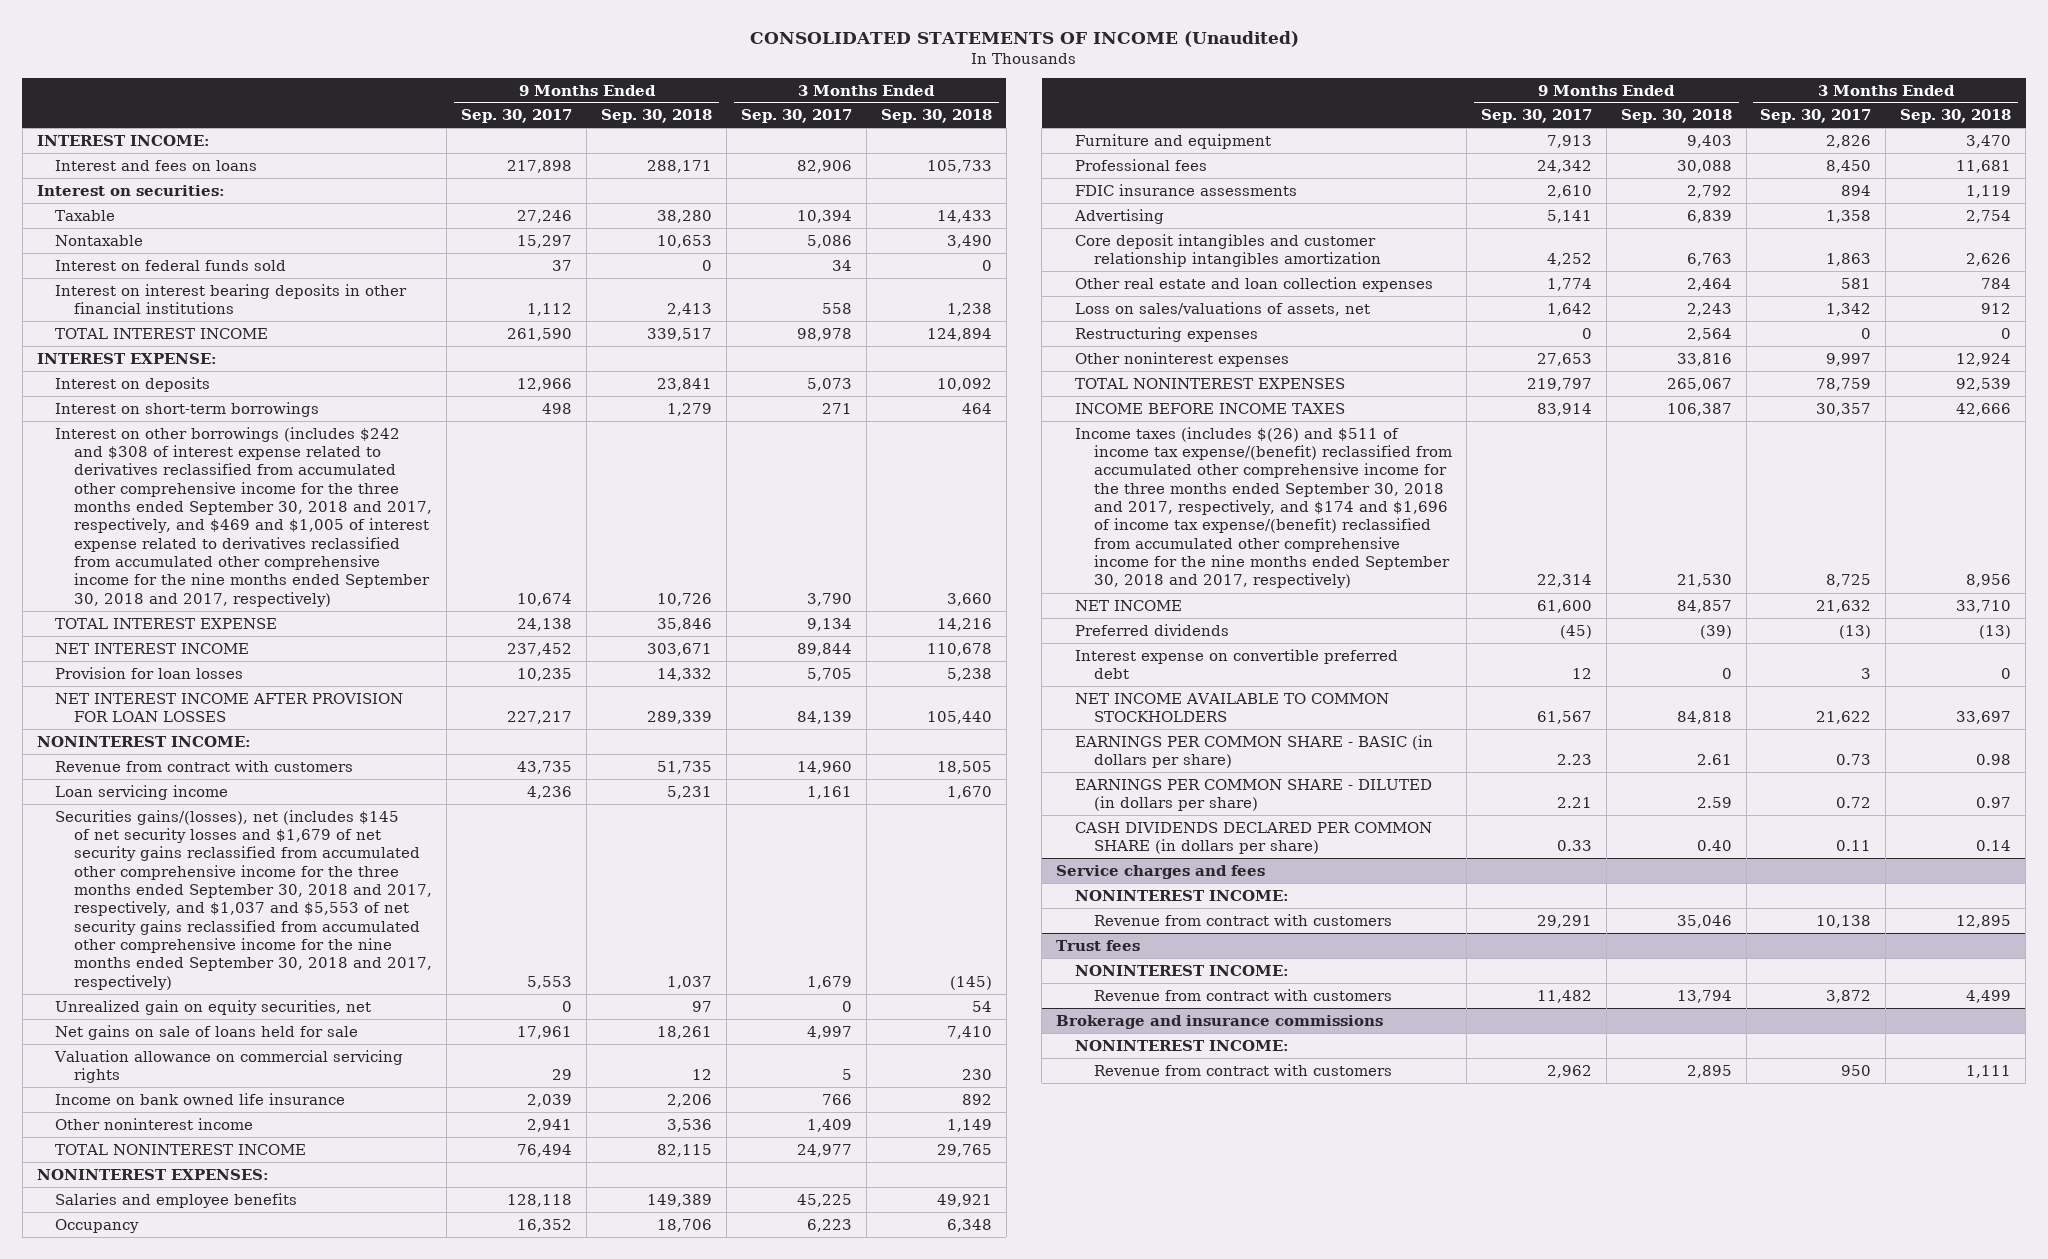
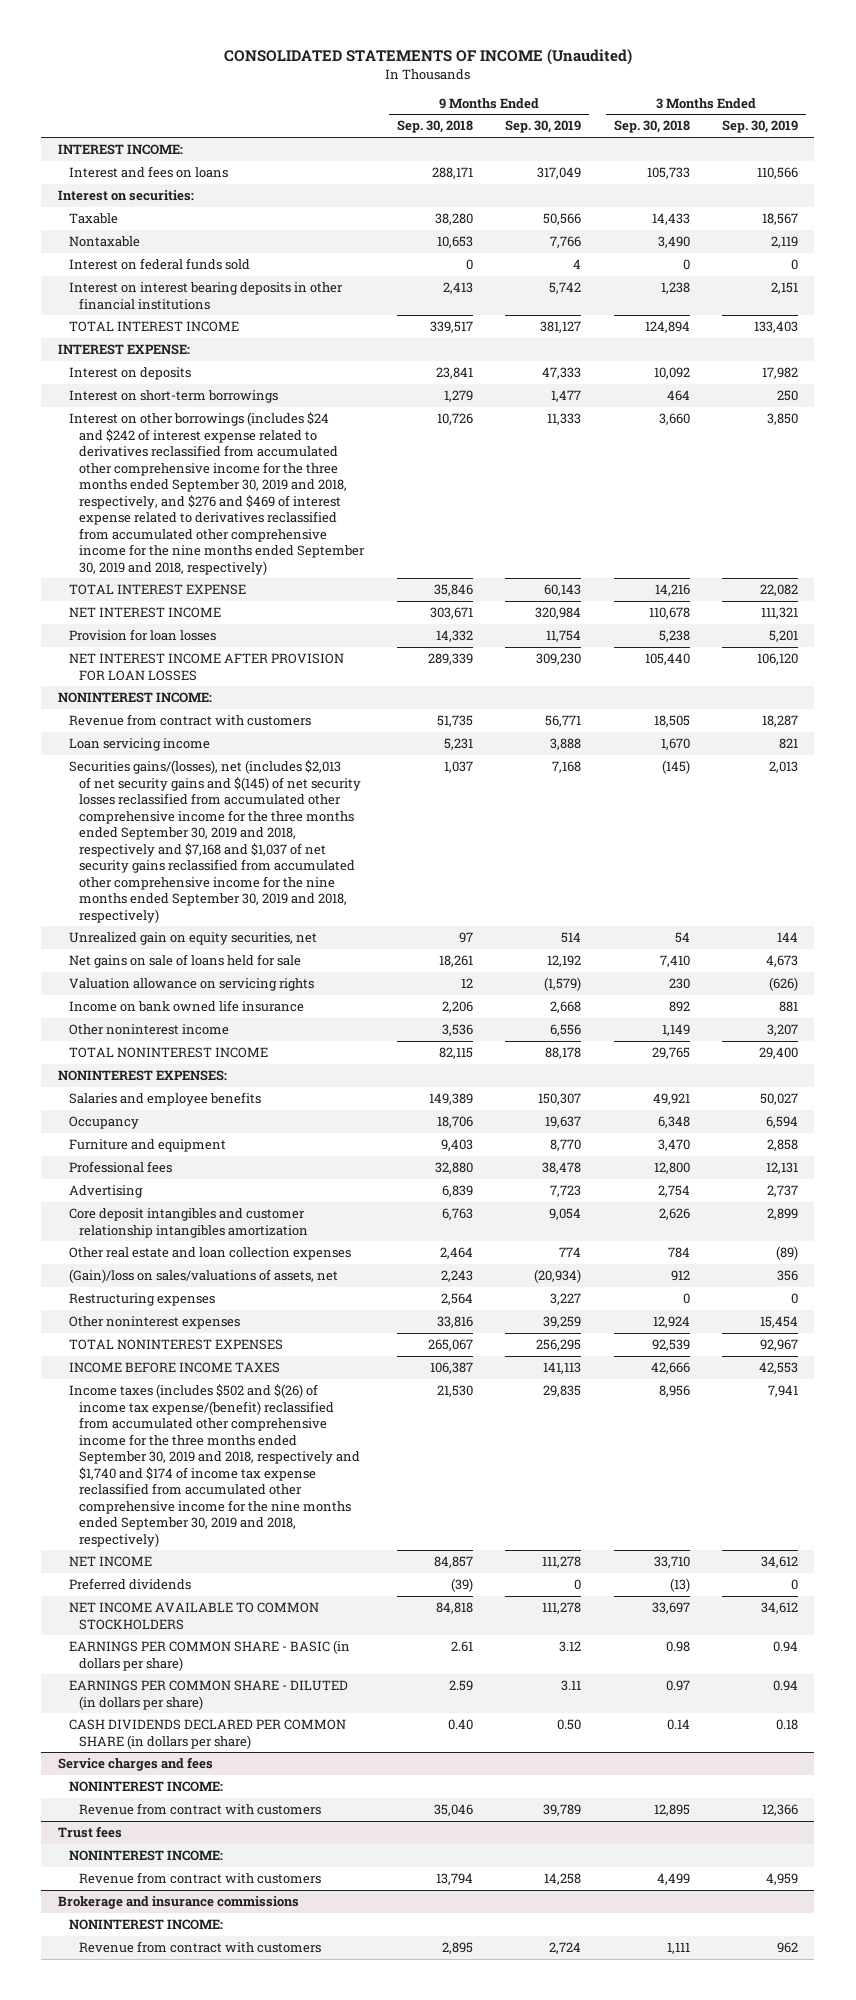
[461,109,573,124] Sep. 30, 2017 -> none
[740,109,852,124] Sep. 30, 2017 -> none
none -> [505,120,582,134] Sep. 30, 2019
none -> [722,120,799,134] Sep. 30, 2019
[55,426,433,607] Interest on other borrowings (includes $242 and $308 of interest expense related to derivatives reclassified from accumulated other comprehensive income for the three months ended September 30, 2018 and 2017, respectively, and $469 and $1,005 of interest expense related to derivatives reclassified from accumulated other comprehensive income for the nine months ended September 30, 2018 and 2017, respectively) -> [68,412,366,575] Interest on other borrowings (includes $24 and $242 of interest expense related to derivatives reclassified from accumulated other comprehensive income for the three months ended September 30, 2019 and 2018, respectively, and $276 and $469 of interest expense related to derivatives reclassified from accumulated other comprehensive income for the nine months ended September 30, 2019 and 2018, respectively)
[55,809,433,990] Securities gains/(losses), net (includes $145 of net security losses and $1,679 of net security gains reclassified from accumulated other comprehensive income for the three months ended September 30, 2018 and 2017, respectively, and $1,037 and $5,553 of net security gains reclassified from accumulated other comprehensive income for the nine months ended September 30, 2018 and 2017, respectively) -> [68,760,362,923] Securities gains/(losses), net (includes $2,013 of net security gains and $(145) of net security losses reclassified from accumulated other comprehensive income for the three months ended September 30, 2019 and 2018, respectively and $7,168 and $1,037 of net security gains reclassified from accumulated other comprehensive income for the nine months ended September 30, 2019 and 2018, respectively)
[54,1049,404,1083] Valuation allowance on commercial servicing rights -> [68,978,314,992] Valuation allowance on servicing rights
[1075,183,1298,196] FDIC insurance assessments -> none
[1676,159,1732,173] 30,088 -> [434,1162,473,1175] 32,880
[1956,159,2012,173] 11,681 -> [653,1162,690,1175] 12,800
[1075,301,1371,316] Loss on sales/valuations of assets, net -> [68,1269,338,1284] (Gain)/loss on sales/valuations of assets, net
[1075,426,1453,589] Income taxes (includes $(26) and $511 of income tax expense/(benefit) reclassified from accumulated other comprehensive income for the three months ended September 30, 2018 and 2017, respectively, and $174 and $1,696 of income tax expense/(benefit) reclassified from accumulated other comprehensive income for the nine months ended September 30, 2018 and 2017, respectively) -> [68,1384,361,1547] Income taxes (includes $502 and $(26) of income tax expense/(benefit) reclassified from accumulated other comprehensive income for the three months ended September 30, 2019 and 2018, respectively and $1,740 and $174 of income tax expense reclassified from accumulated other comprehensive income for the nine months ended September 30, 2019 and 2018, respectively)
[1075,648,1399,679] Interest expense on convertible preferred debt -> none

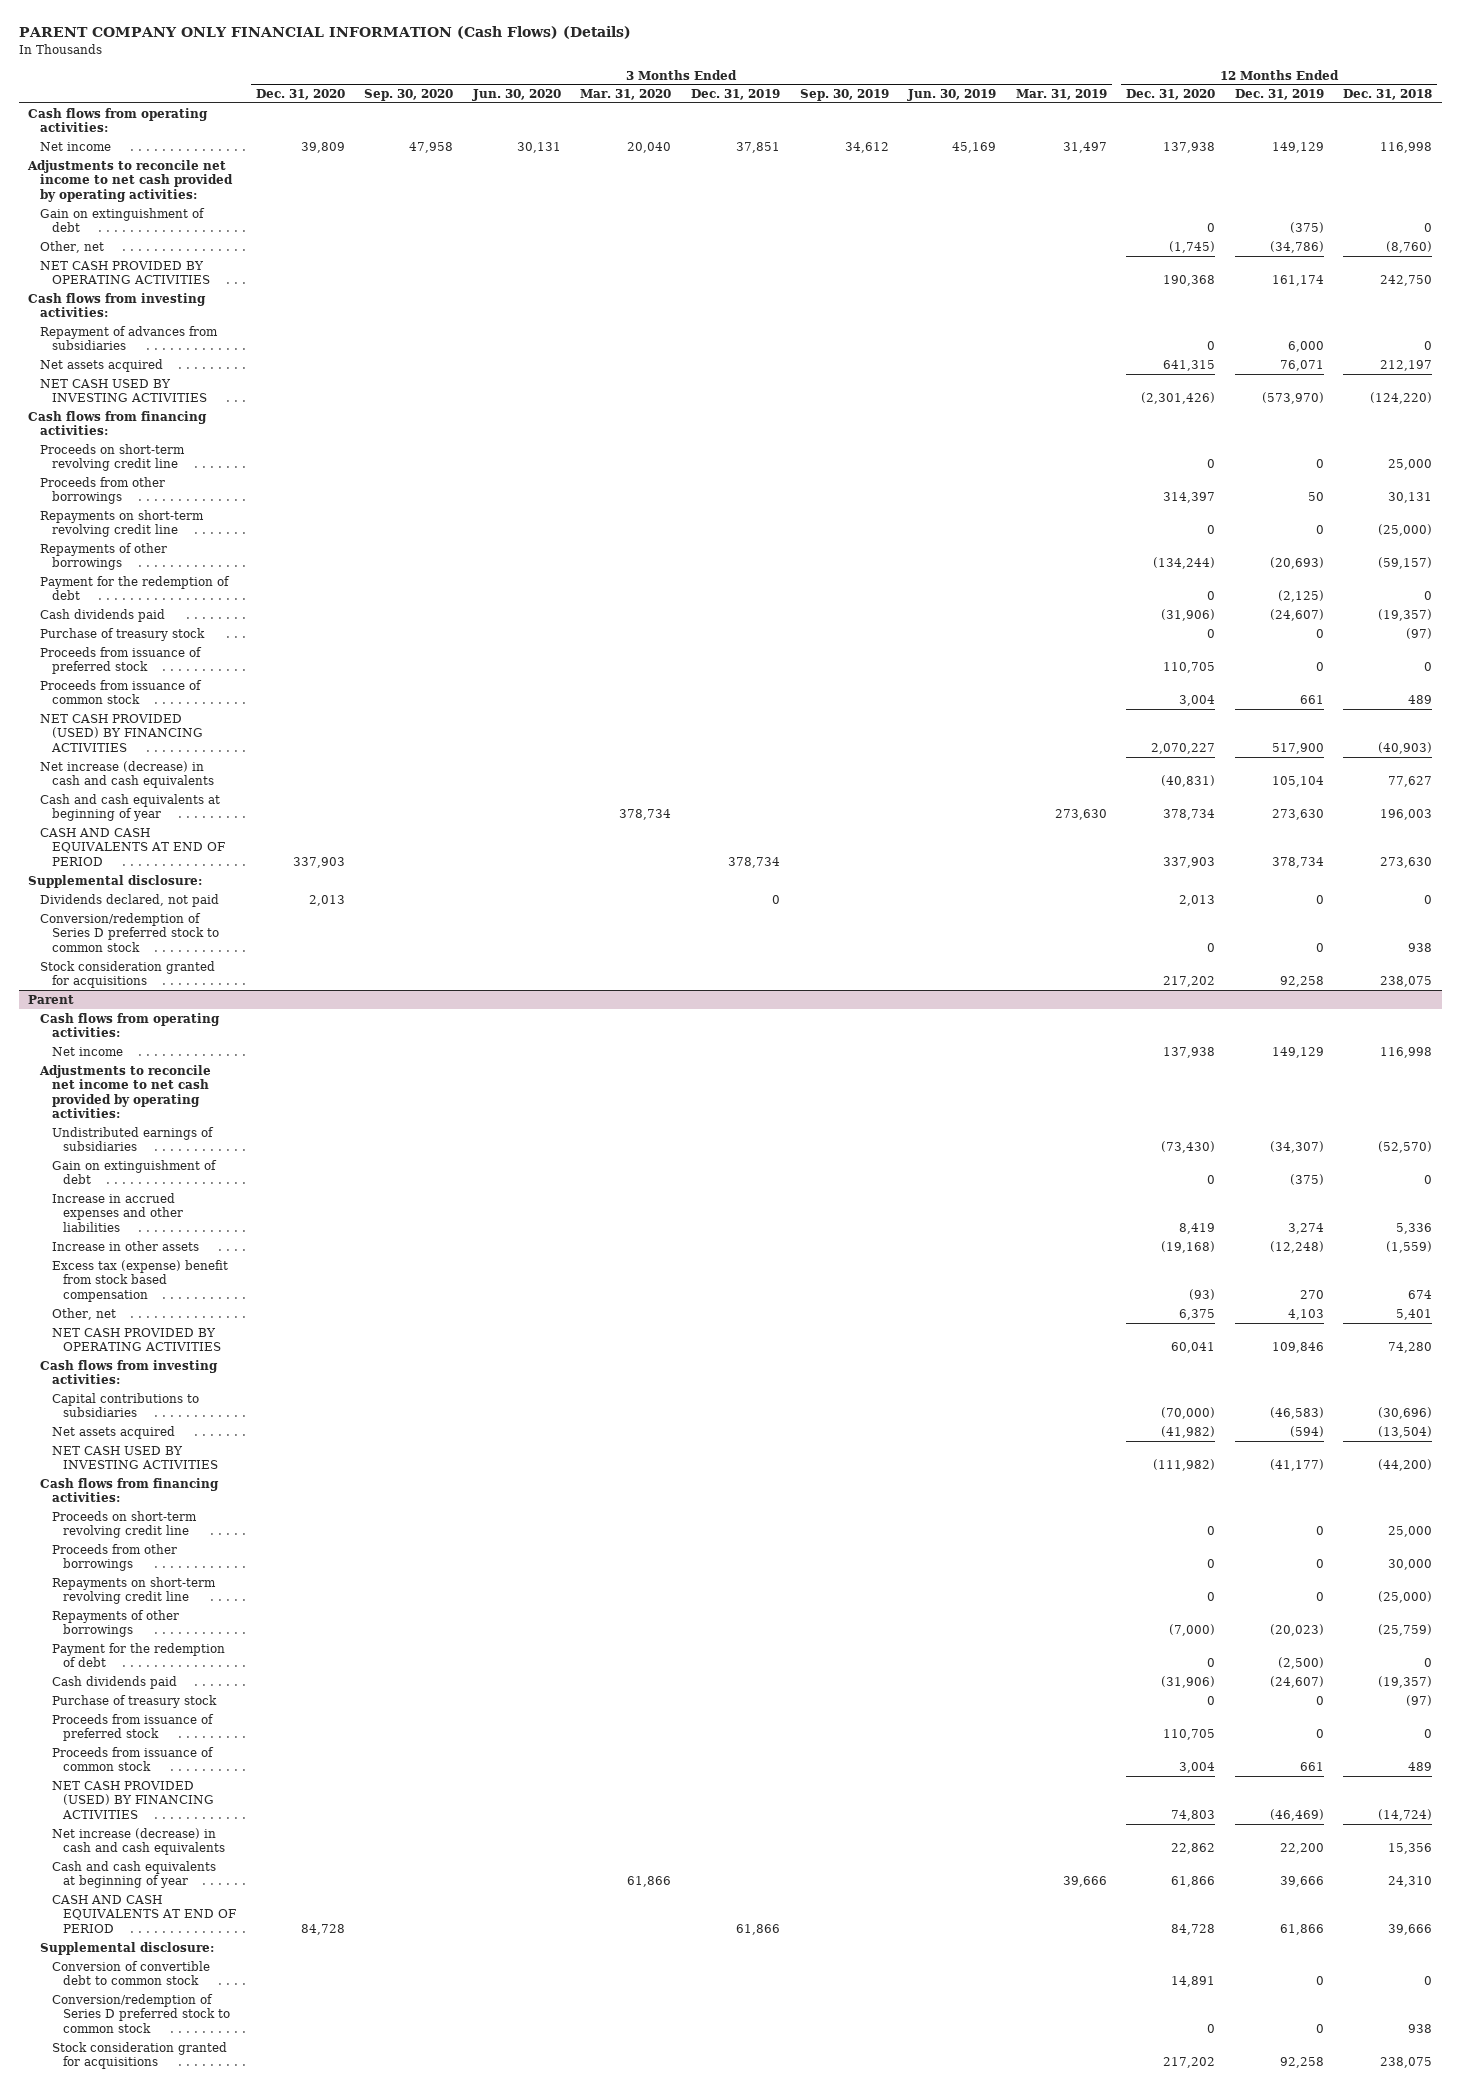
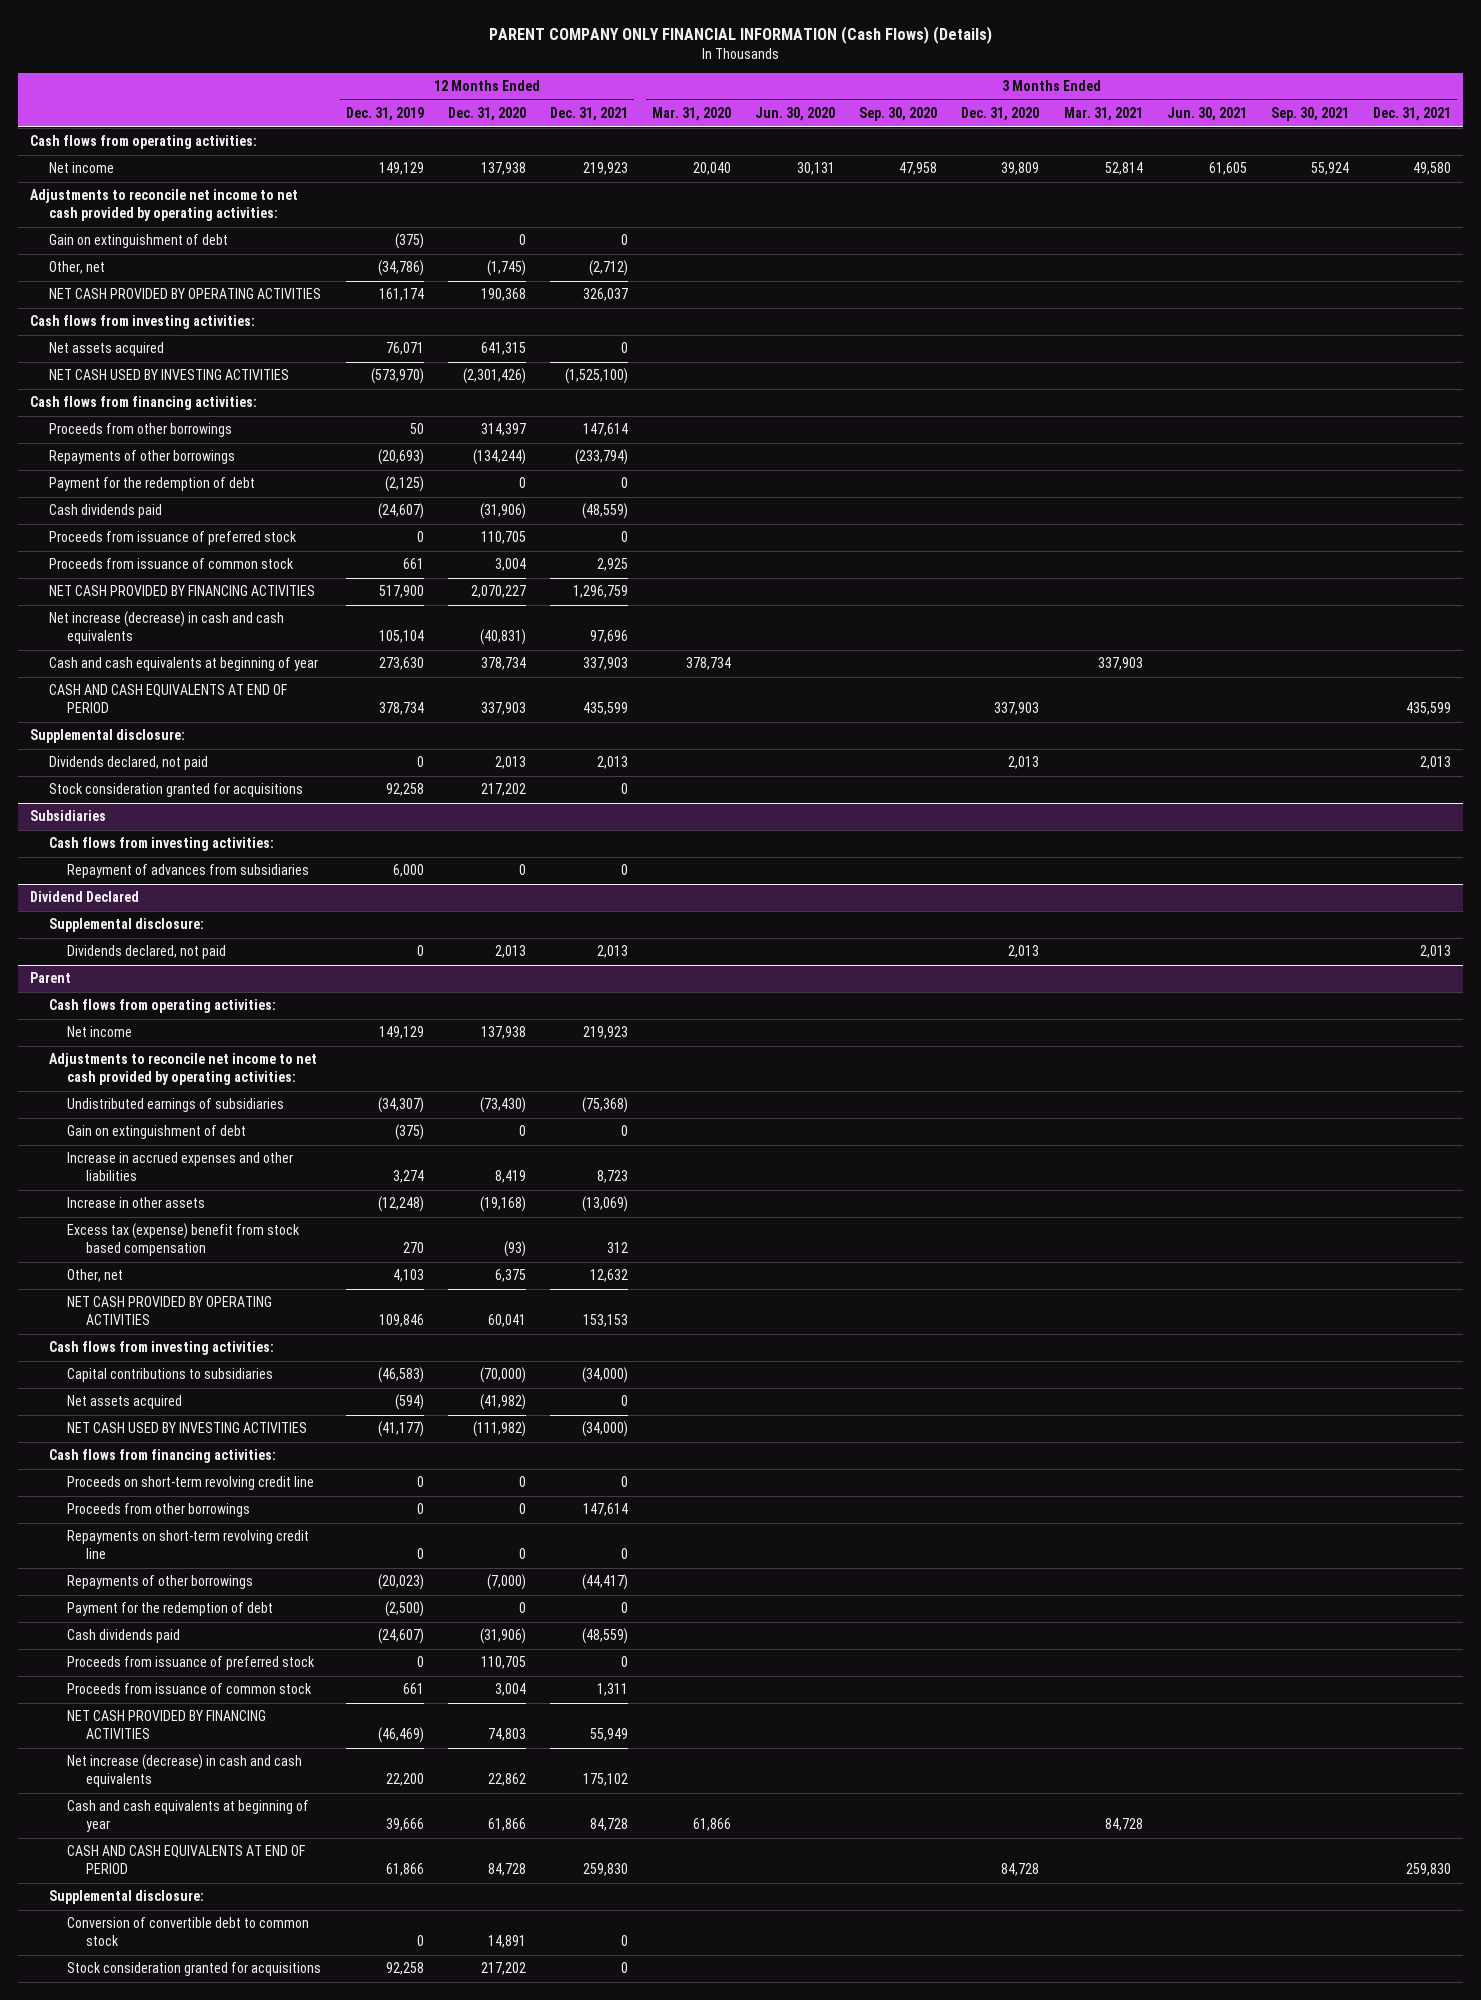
[690,89,780,101] Dec. 31, 2019 -> none
[799,89,889,102] Sep. 30, 2019 -> none
[907,89,997,102] Jun. 30, 2019 -> none
[1015,89,1107,101] Mar. 31, 2019 -> none
[1343,89,1433,101] Dec. 31, 2018 -> none
none -> [549,107,628,122] Dec. 31, 2021
none -> [1063,107,1143,122] Mar. 31, 2021
none -> [1166,107,1247,122] Jun. 30, 2021
none -> [1270,107,1349,122] Sep. 30, 2021
none -> [1373,107,1452,122] Dec. 31, 2021
[39,325,218,351] Repayment of advances from subsidiaries -> none
[39,443,185,472] Proceeds on short-term revolving credit line -> none
[39,509,204,538] Repayments on short-term revolving credit line -> none
[39,627,205,641] Purchase of treasury stock -> none
[39,713,203,752] NET CASH PROVIDED (USED) BY FINANCING ACTIVITIES -> [48,585,315,597] NET CASH PROVIDED BY FINANCING ACTIVITIES
[39,912,219,952] Conversion/redemption of Series D preferred stock to common stock -> none
none -> [30,810,107,822] Subsidiaries
none -> [48,837,274,852] Cash flows from investing activities:
none -> [67,864,310,879] Repayment of advances from subsidiaries
none -> [30,891,140,903] Dividend Declared
none -> [48,918,204,933] Supplemental disclosure:
none -> [67,945,227,960] Dividends declared, not paid
[51,1694,217,1708] Purchase of treasury stock -> none
[51,1780,215,1819] NET CASH PROVIDED (USED) BY FINANCING ACTIVITIES -> [67,1710,267,1740] NET CASH PROVIDED BY FINANCING ACTIVITIES
[51,1993,231,2033] Conversion/redemption of Series D preferred stock to common stock -> none

